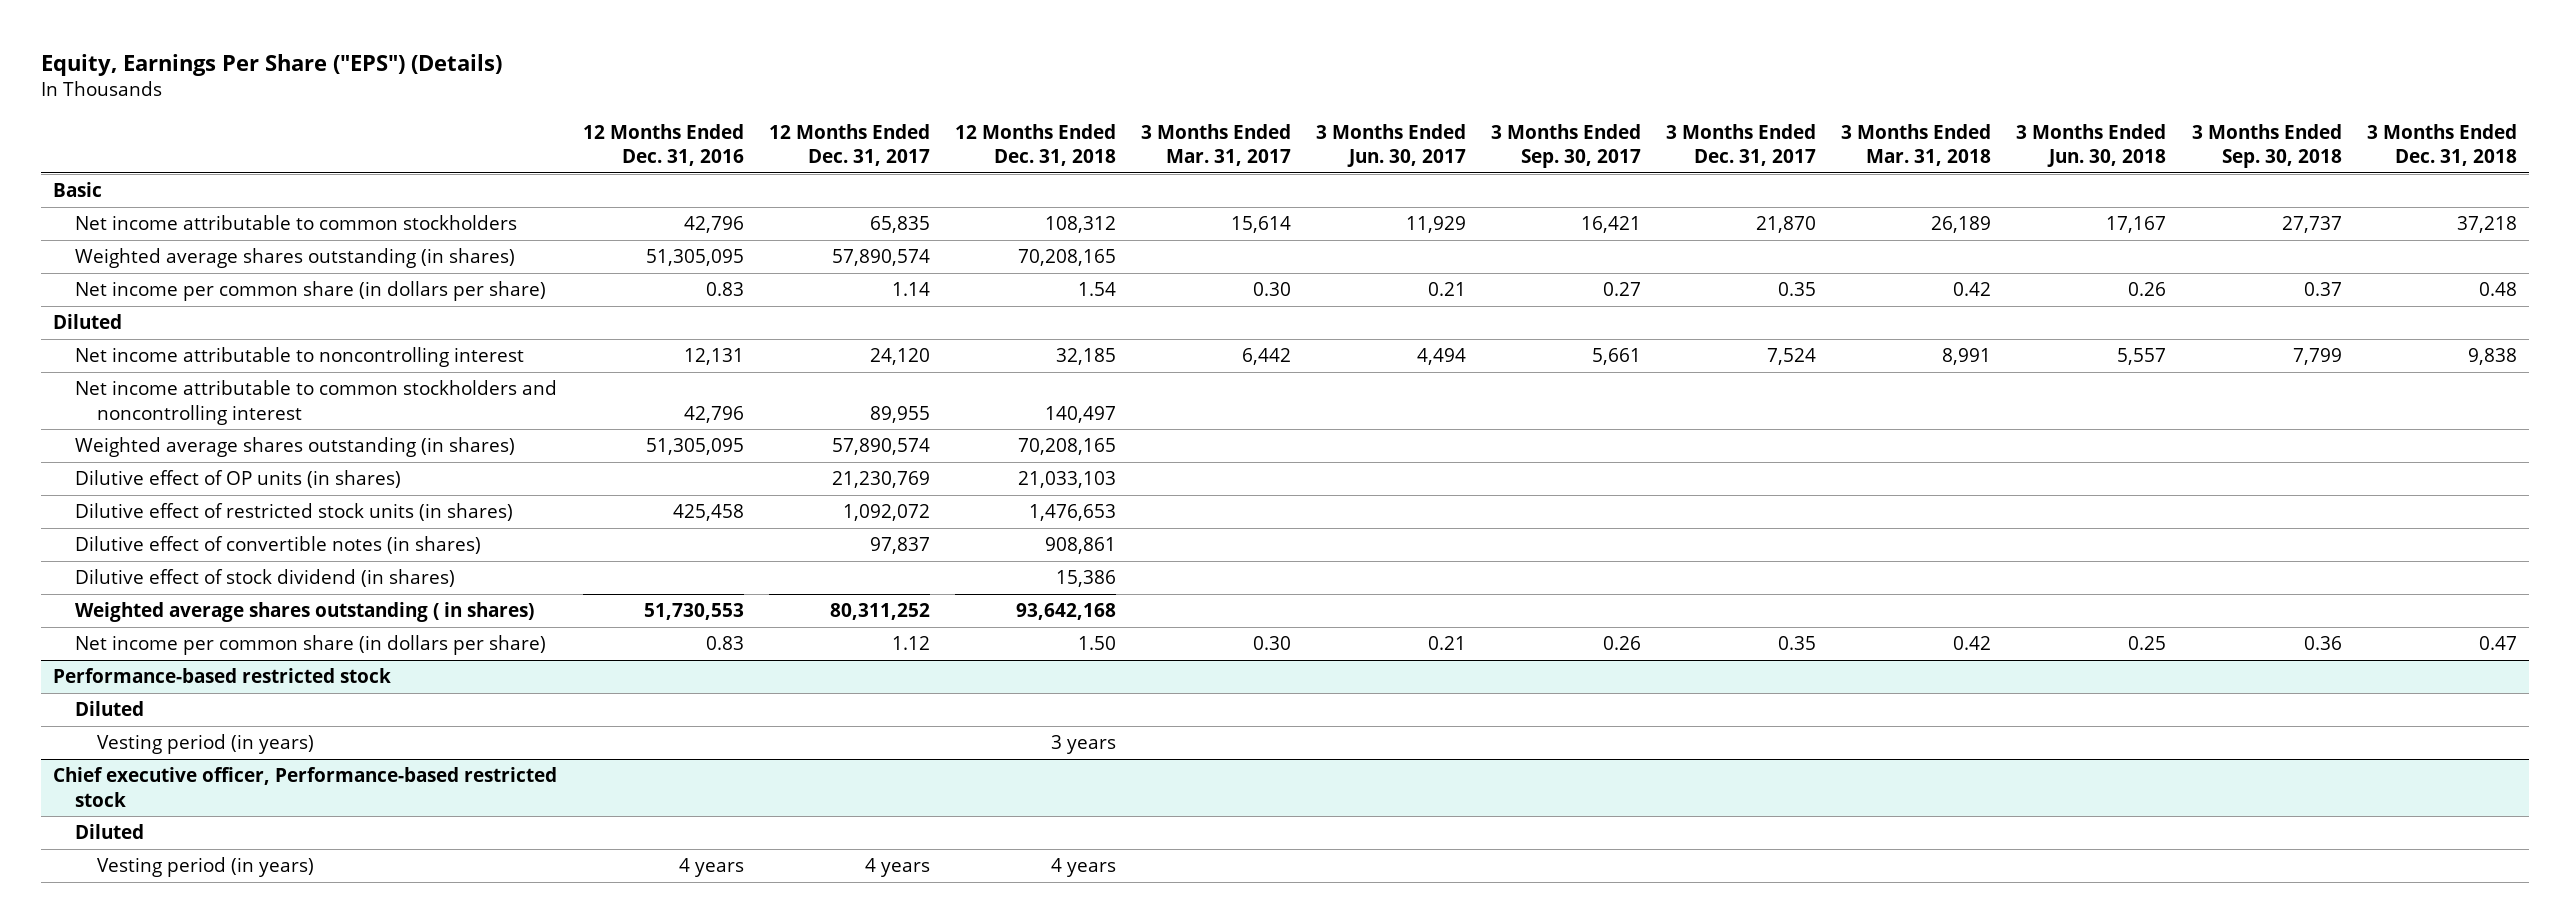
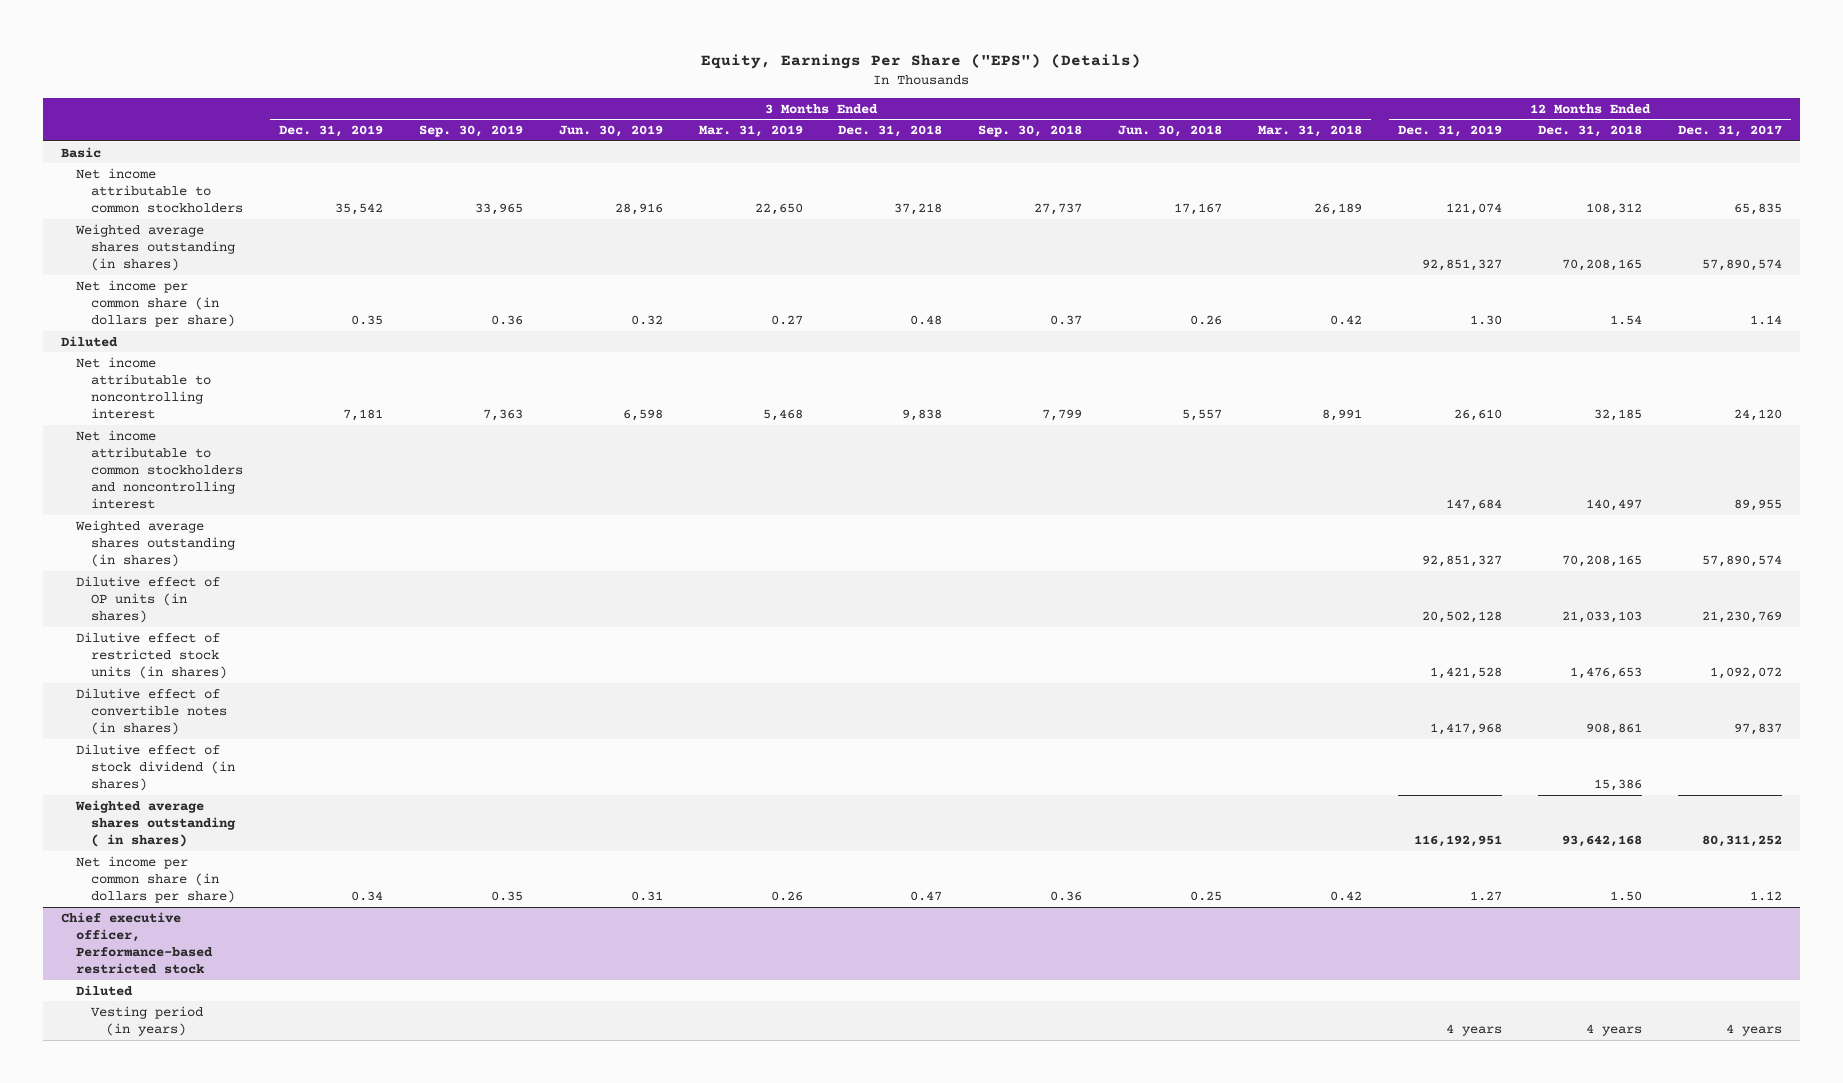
[582,123,744,167] 12 Months Ended Dec. 31, 2016 -> none
[1140,123,1291,167] 3 Months Ended Mar. 31, 2017 -> none
[1315,123,1466,168] 3 Months Ended Jun. 30, 2017 -> none
[1491,123,1642,169] 3 Months Ended Sep. 30, 2017 -> none
[1666,123,1817,167] 3 Months Ended Dec. 31, 2017 -> none
none -> [279,125,384,138] Dec. 31, 2019
none -> [418,125,523,138] Sep. 30, 2019
none -> [558,125,663,138] Jun. 30, 2019
none -> [698,125,803,138] Mar. 31, 2019
none -> [1397,125,1502,138] Dec. 31, 2019
[53,668,392,684] Performance-based restricted stock -> none
[75,701,145,717] Diluted -> none
[96,734,314,755] Vesting period (in years) -> none

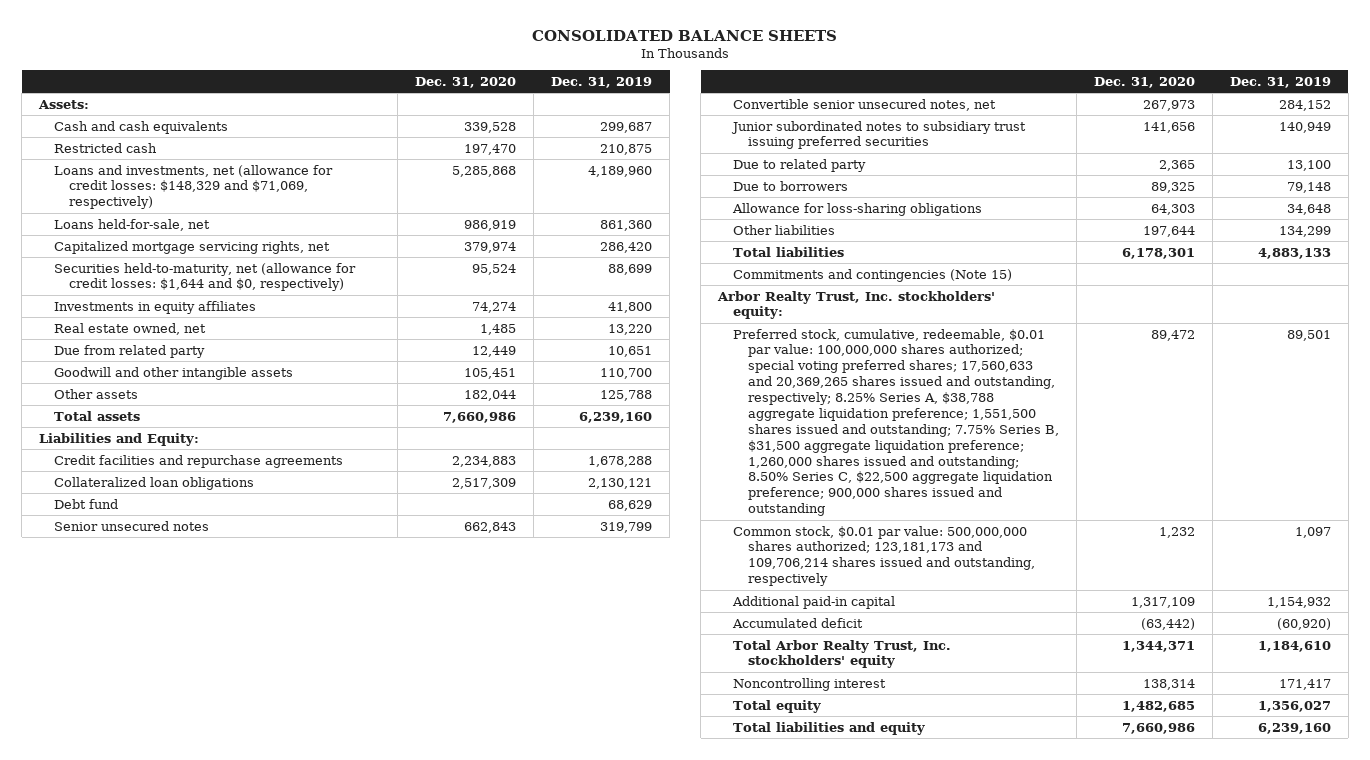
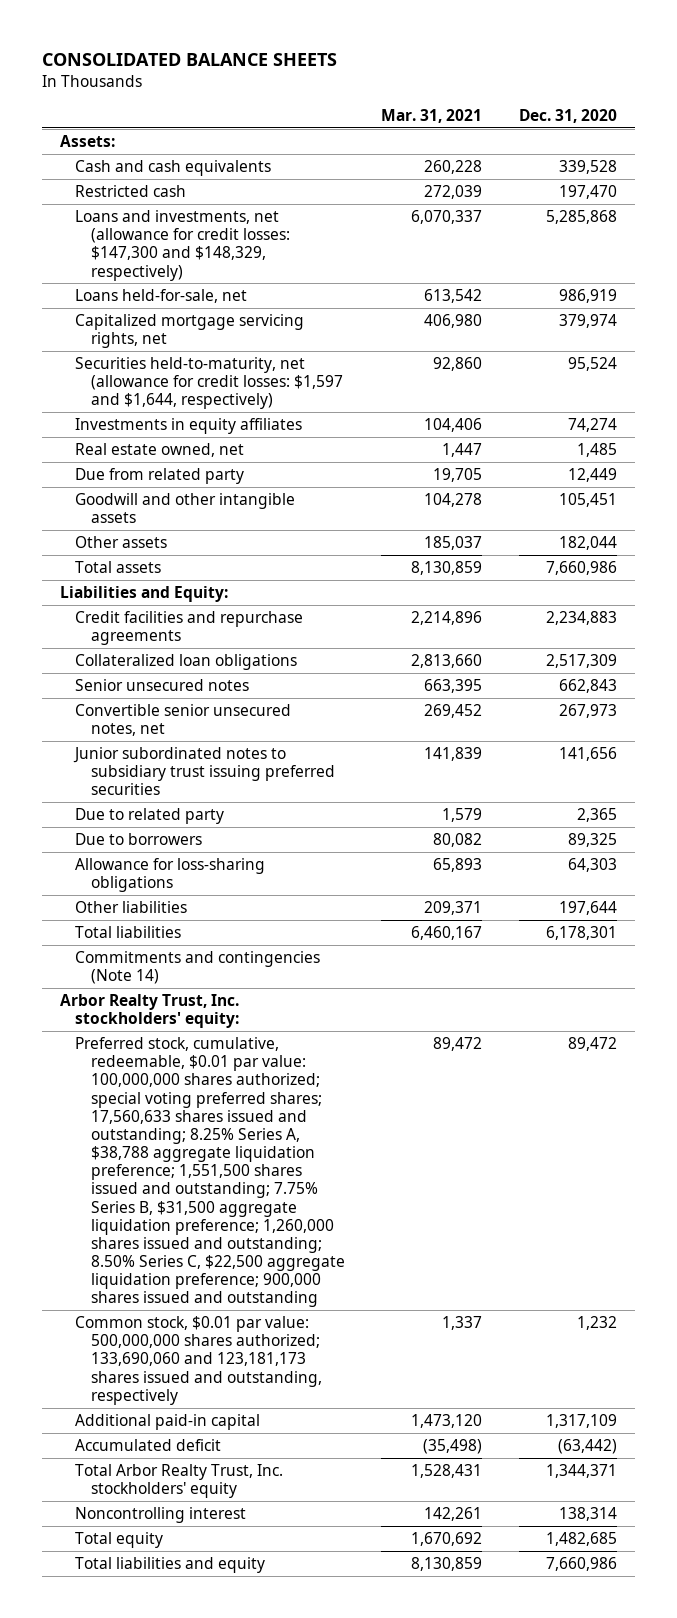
[551,76,653,88] Dec. 31, 2019 -> none
none -> [381,108,483,123] Mar. 31, 2021
[54,164,334,210] Loans and investments, net (allowance for credit losses: $148,329 and $71,069, respectively) -> [75,210,290,281] Loans and investments, net (allowance for credit losses: $147,300 and $148,329, respectively)
[54,262,357,292] Securities held-to-maturity, net (allowance for credit losses: $1,644 and $0, respectively) -> [75,357,343,410] Securities held-to-maturity, net (allowance for credit losses: $1,597 and $1,644, respectively)
[54,498,119,509] Debt fund -> none
[732,268,1012,282] Commitments and contingencies (Note 15) -> [75,951,321,985] Commitments and contingencies (Note 14)
[732,328,1059,517] Preferred stock, cumulative, redeemable, $0.01 par value: 100,000,000 shares authorized; special voting preferred shares; 17,560,633 and 20,369,265 shares issued and outstanding, respectively; 8.25% Series A, $38,788 aggregate liquidation preference; 1,551,500 shares issued and outstanding; 7.75% Series B, $31,500 aggregate liquidation preference; 1,260,000 shares issued and outstanding; 8.50% Series C, $22,500 aggregate liquidation preference; 900,000 shares issued and outstanding -> [75,1037,345,1308] Preferred stock, cumulative, redeemable, $0.01 par value: 100,000,000 shares authorized; special voting preferred shares; 17,560,633 shares issued and outstanding; 8.25% Series A, $38,788 aggregate liquidation preference; 1,551,500 shares issued and outstanding; 7.75% Series B, $31,500 aggregate liquidation preference; 1,260,000 shares issued and outstanding; 8.50% Series C, $22,500 aggregate liquidation preference; 900,000 shares issued and outstanding
[732,525,1035,587] Common stock, $0.01 par value: 500,000,000 shares authorized; 123,181,173 and 109,706,214 shares issued and outstanding, respectively -> [75,1316,322,1405] Common stock, $0.01 par value: 500,000,000 shares authorized; 133,690,060 and 123,181,173 shares issued and outstanding, respectively

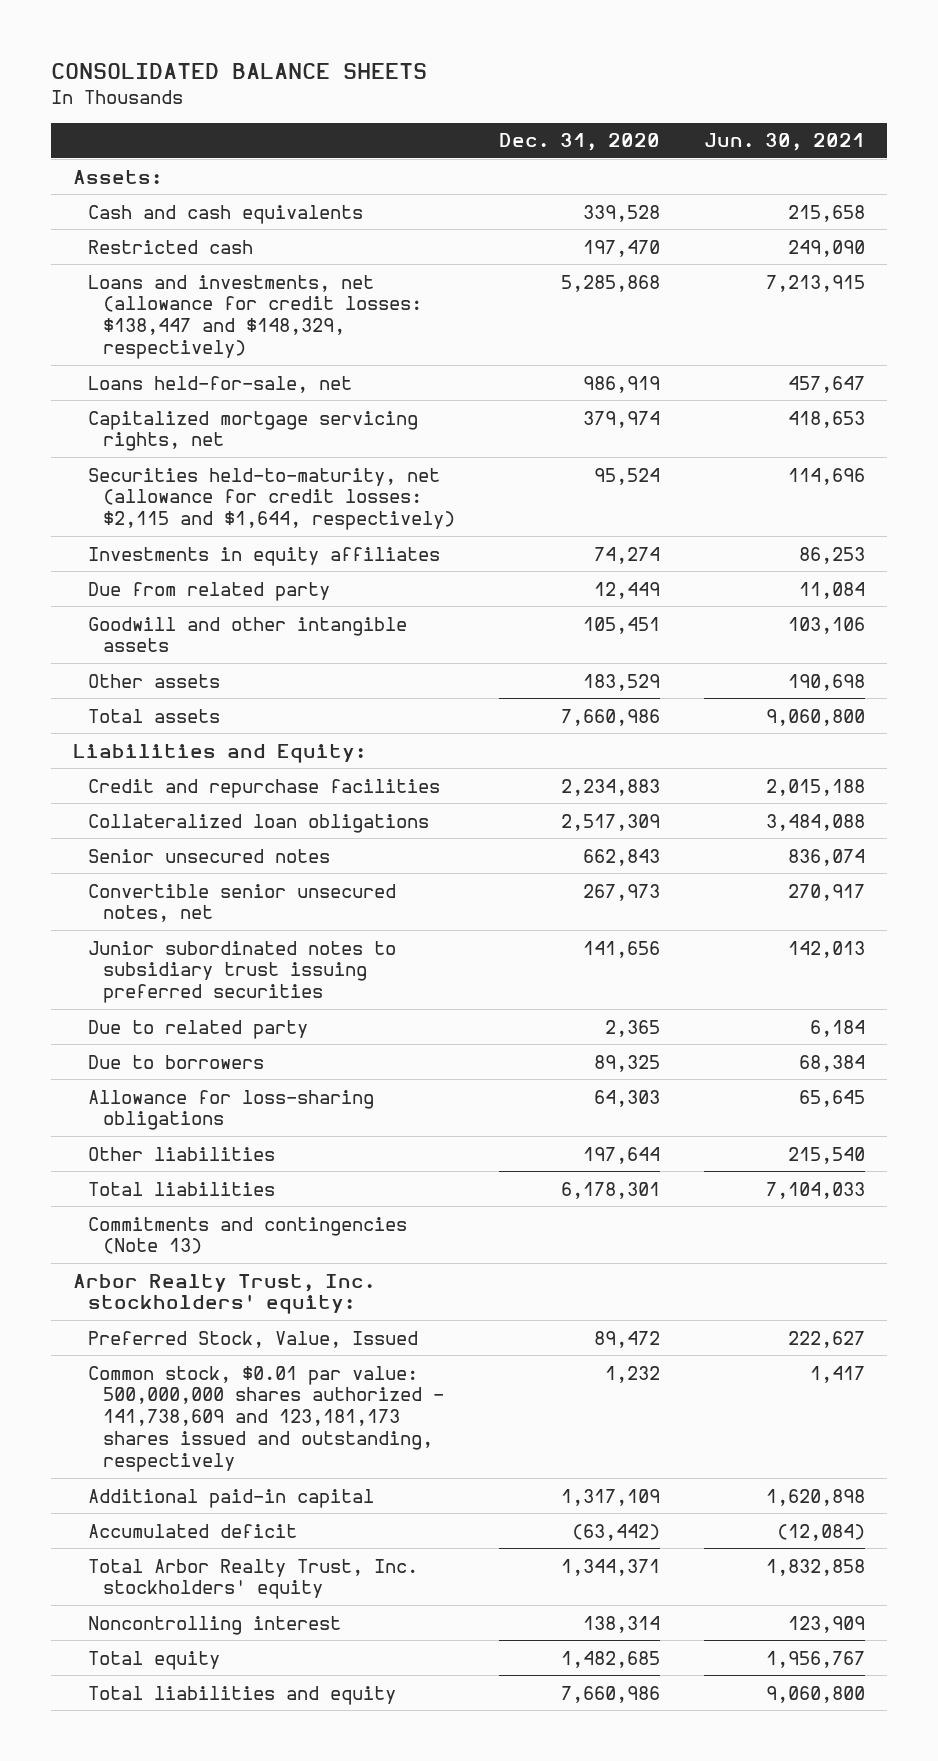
[381,108,483,123] Mar. 31, 2021 -> none
none -> [704,133,866,152] Jun. 30, 2021
[75,210,290,281] Loans and investments, net (allowance for credit losses: $147,300 and $148,329, respectively) -> [87,274,422,360] Loans and investments, net (allowance for credit losses: $138,447 and $148,329, respectively)
[75,357,343,410] Securities held-to-maturity, net (allowance for credit losses: $1,597 and $1,644, respectively) -> [87,467,455,531] Securities held-to-maturity, net (allowance for credit losses: $2,115 and $1,644, respectively)
[75,443,245,458] Real estate owned, net -> none
[558,536,617,551] 182,044 -> [582,673,660,691] 183,529
[75,611,304,646] Credit facilities and repurchase agreements -> [87,778,440,798] Credit and repurchase facilities
[75,951,321,985] Commitments and contingencies (Note 14) -> [87,1216,407,1255] Commitments and contingencies (Note 13)
[75,1037,345,1308] Preferred stock, cumulative, redeemable, $0.01 par value: 100,000,000 shares authorized; special voting preferred shares; 17,560,633 shares issued and outstanding; 8.25% Series A, $38,788 aggregate liquidation preference; 1,551,500 shares issued and outstanding; 7.75% Series B, $31,500 aggregate liquidation preference; 1,260,000 shares issued and outstanding; 8.50% Series C, $22,500 aggregate liquidation preference; 900,000 shares issued and outstanding -> [87,1330,418,1348] Preferred Stock, Value, Issued
[75,1316,322,1405] Common stock, $0.01 par value: 500,000,000 shares authorized; 133,690,060 and 123,181,173 shares issued and outstanding, respectively -> [87,1365,444,1473] Common stock, $0.01 par value: 500,000,000 shares authorized - 141,738,609 and 123,181,173 shares issued and outstanding, respectively

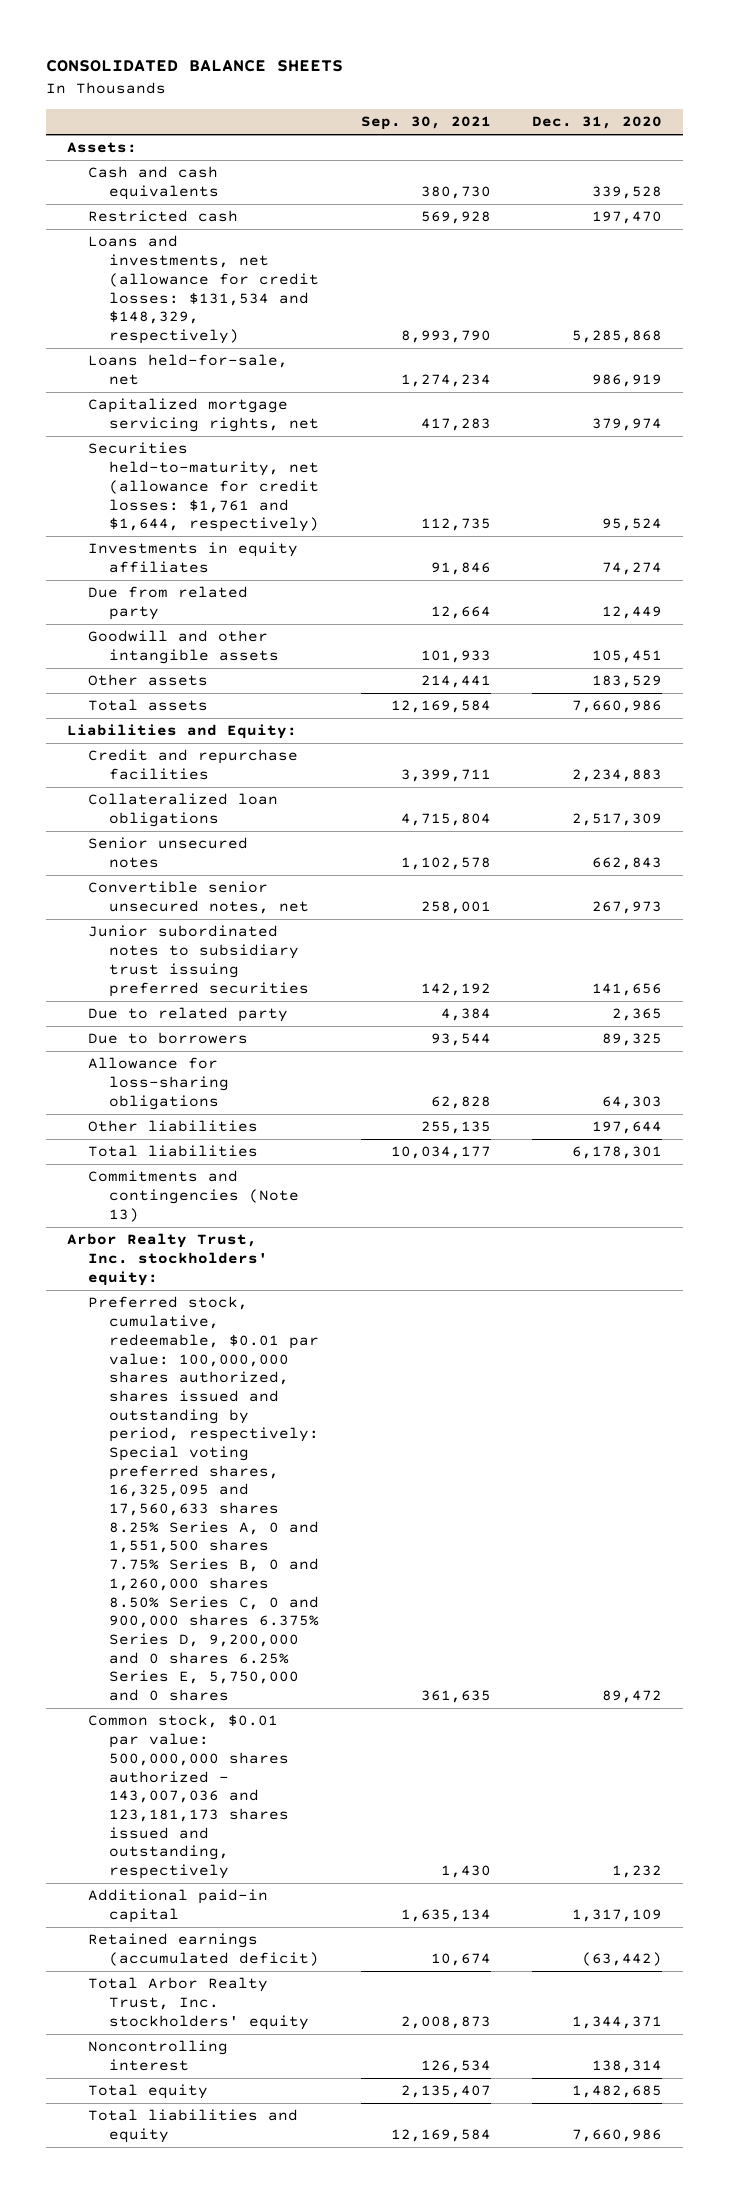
[704,133,866,152] Jun. 30, 2021 -> none
none -> [360,116,491,131] Sep. 30, 2021
[87,274,422,360] Loans and investments, net (allowance for credit losses: $138,447 and $148,329, respectively) -> [88,235,320,344] Loans and investments, net (allowance for credit losses: $131,534 and $148,329, respectively)
[87,467,455,531] Securities held-to-maturity, net (allowance for credit losses: $2,115 and $1,644, respectively) -> [88,442,320,533] Securities held-to-maturity, net (allowance for credit losses: $1,761 and $1,644, respectively)
[87,1330,418,1348] Preferred Stock, Value, Issued -> [88,1296,320,1702] Preferred stock, cumulative, redeemable, $0.01 par value: 100,000,000 shares authorized, shares issued and outstanding by period, respectively: Special voting preferred shares, 16,325,095 and 17,560,633 shares 8.25% Series A, 0 and 1,551,500 shares 7.75% Series B, 0 and 1,260,000 shares 8.50% Series C, 0 and 900,000 shares 6.375% Series D, 9,200,000 and 0 shares 6.25% Series E, 5,750,000 and 0 shares
[87,1365,444,1473] Common stock, $0.01 par value: 500,000,000 shares authorized - 141,738,609 and 123,181,173 shares issued and outstanding, respectively -> [88,1714,290,1880] Common stock, $0.01 par value: 500,000,000 shares authorized - 143,007,036 and 123,181,173 shares issued and outstanding, respectively
[87,1523,297,1538] Accumulated deficit -> [88,1933,320,1967] Retained earnings (accumulated deficit)

